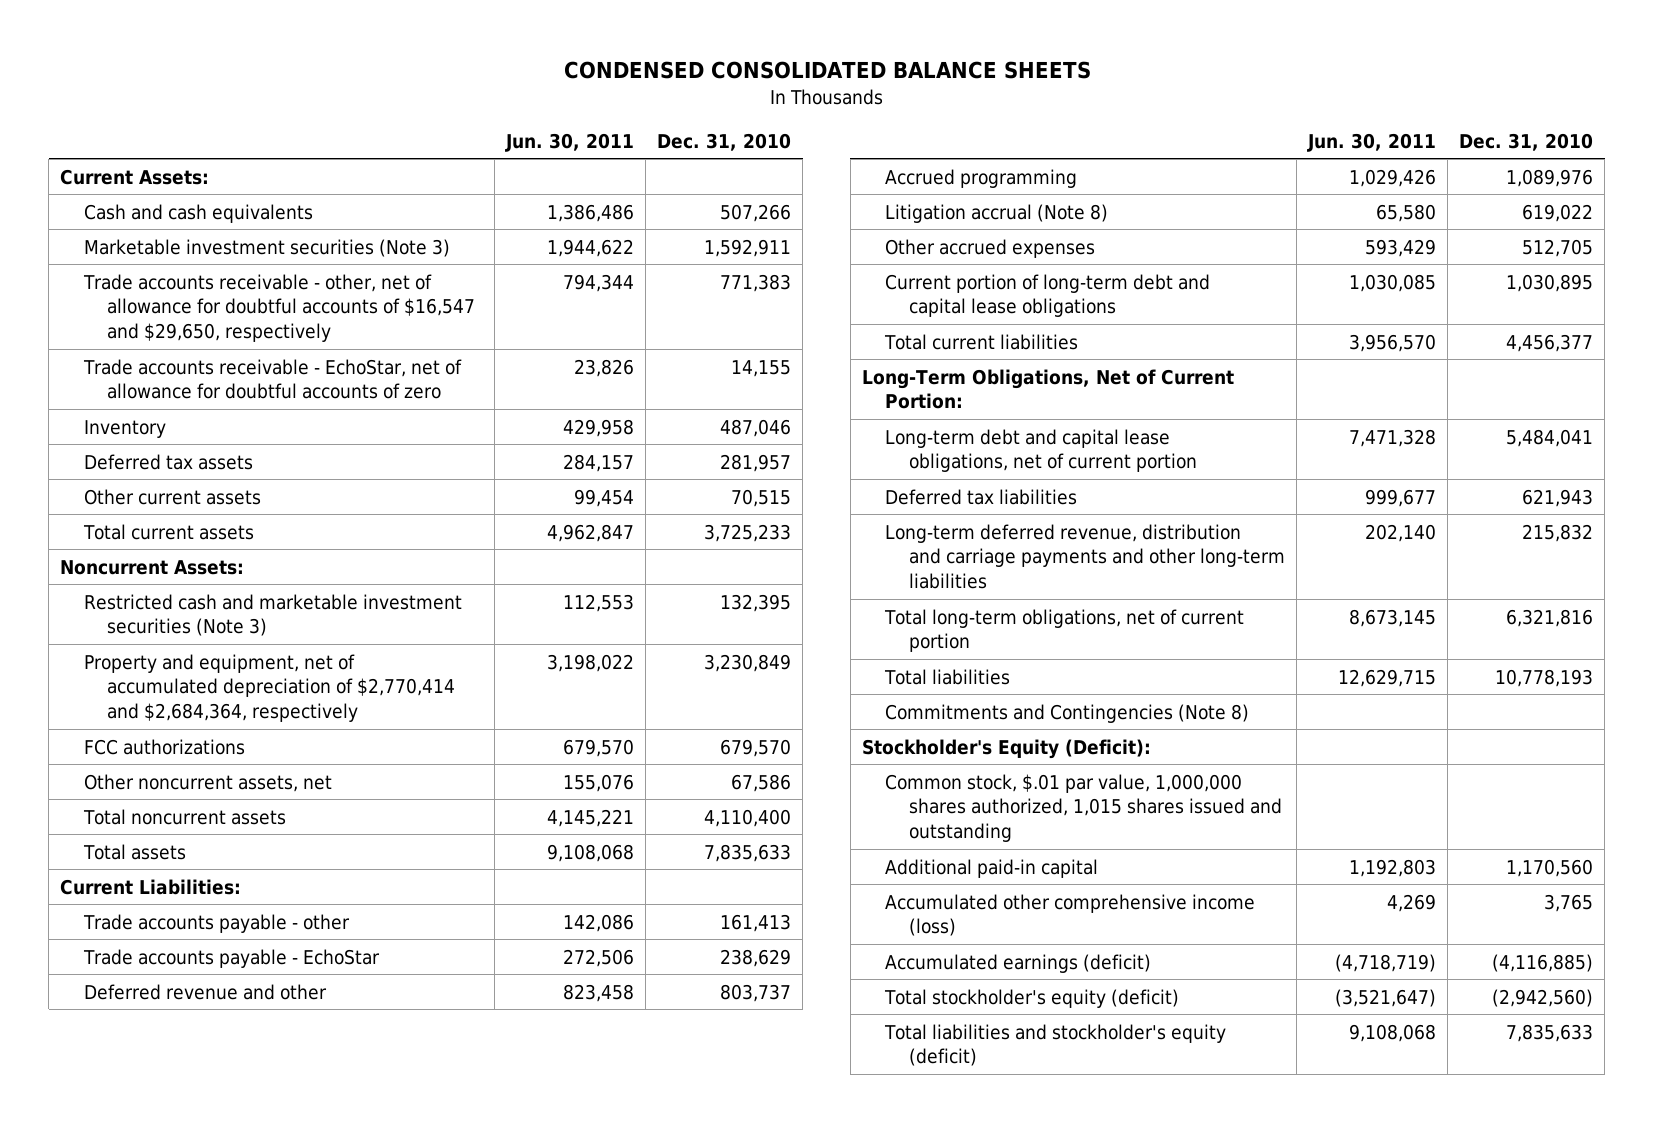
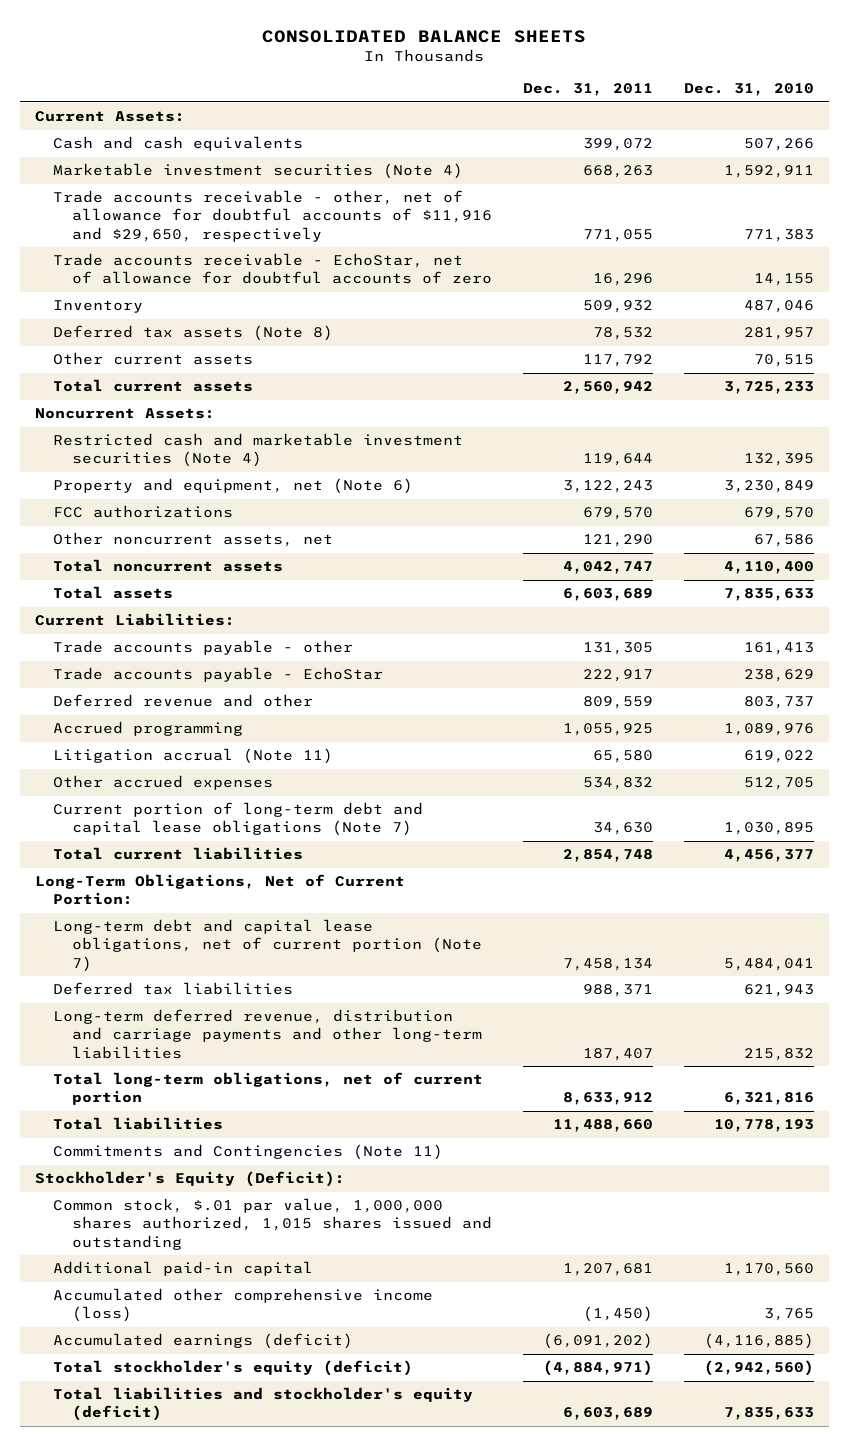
[563,61,1091,80] CONDENSED CONSOLIDATED BALANCE SHEETS -> [262,29,587,43] CONSOLIDATED BALANCE SHEETS
[505,132,635,152] Jun. 30, 2011 -> none
none -> [522,83,653,97] Dec. 31, 2011
[83,238,450,257] Marketable investment securities (Note 3) -> [53,163,464,180] Marketable investment securities (Note 4)
[82,273,476,342] Trade accounts receivable - other, net of allowance for doubtful accounts of $16,547 and $29,650, respectively -> [53,190,492,242] Trade accounts receivable - other, net of allowance for doubtful accounts of $11,916 and $29,650, respectively
[83,453,253,470] Deferred tax assets -> [53,325,334,342] Deferred tax assets (Note 8)
[83,593,462,637] Restricted cash and marketable investment securities (Note 3) -> [53,433,464,468] Restricted cash and marketable investment securities (Note 4)
[83,653,456,722] Property and equipment, net of accumulated depreciation of $2,770,414 and $2,684,364, respectively -> [53,478,414,495] Property and equipment, net (Note 6)
[885,203,1109,223] Litigation accrual (Note 8) -> [53,748,334,765] Litigation accrual (Note 11)
[885,273,1211,318] Current portion of long-term debt and capital lease obligations -> [53,802,424,837] Current portion of long-term debt and capital lease obligations (Note 7)
[885,428,1197,473] Long-term debt and capital lease obligations, net of current portion -> [53,919,482,972] Long-term debt and capital lease obligations, net of current portion (Note 7)
[885,703,1250,723] Commitments and Contingencies (Note 8) -> [53,1144,444,1161] Commitments and Contingencies (Note 11)

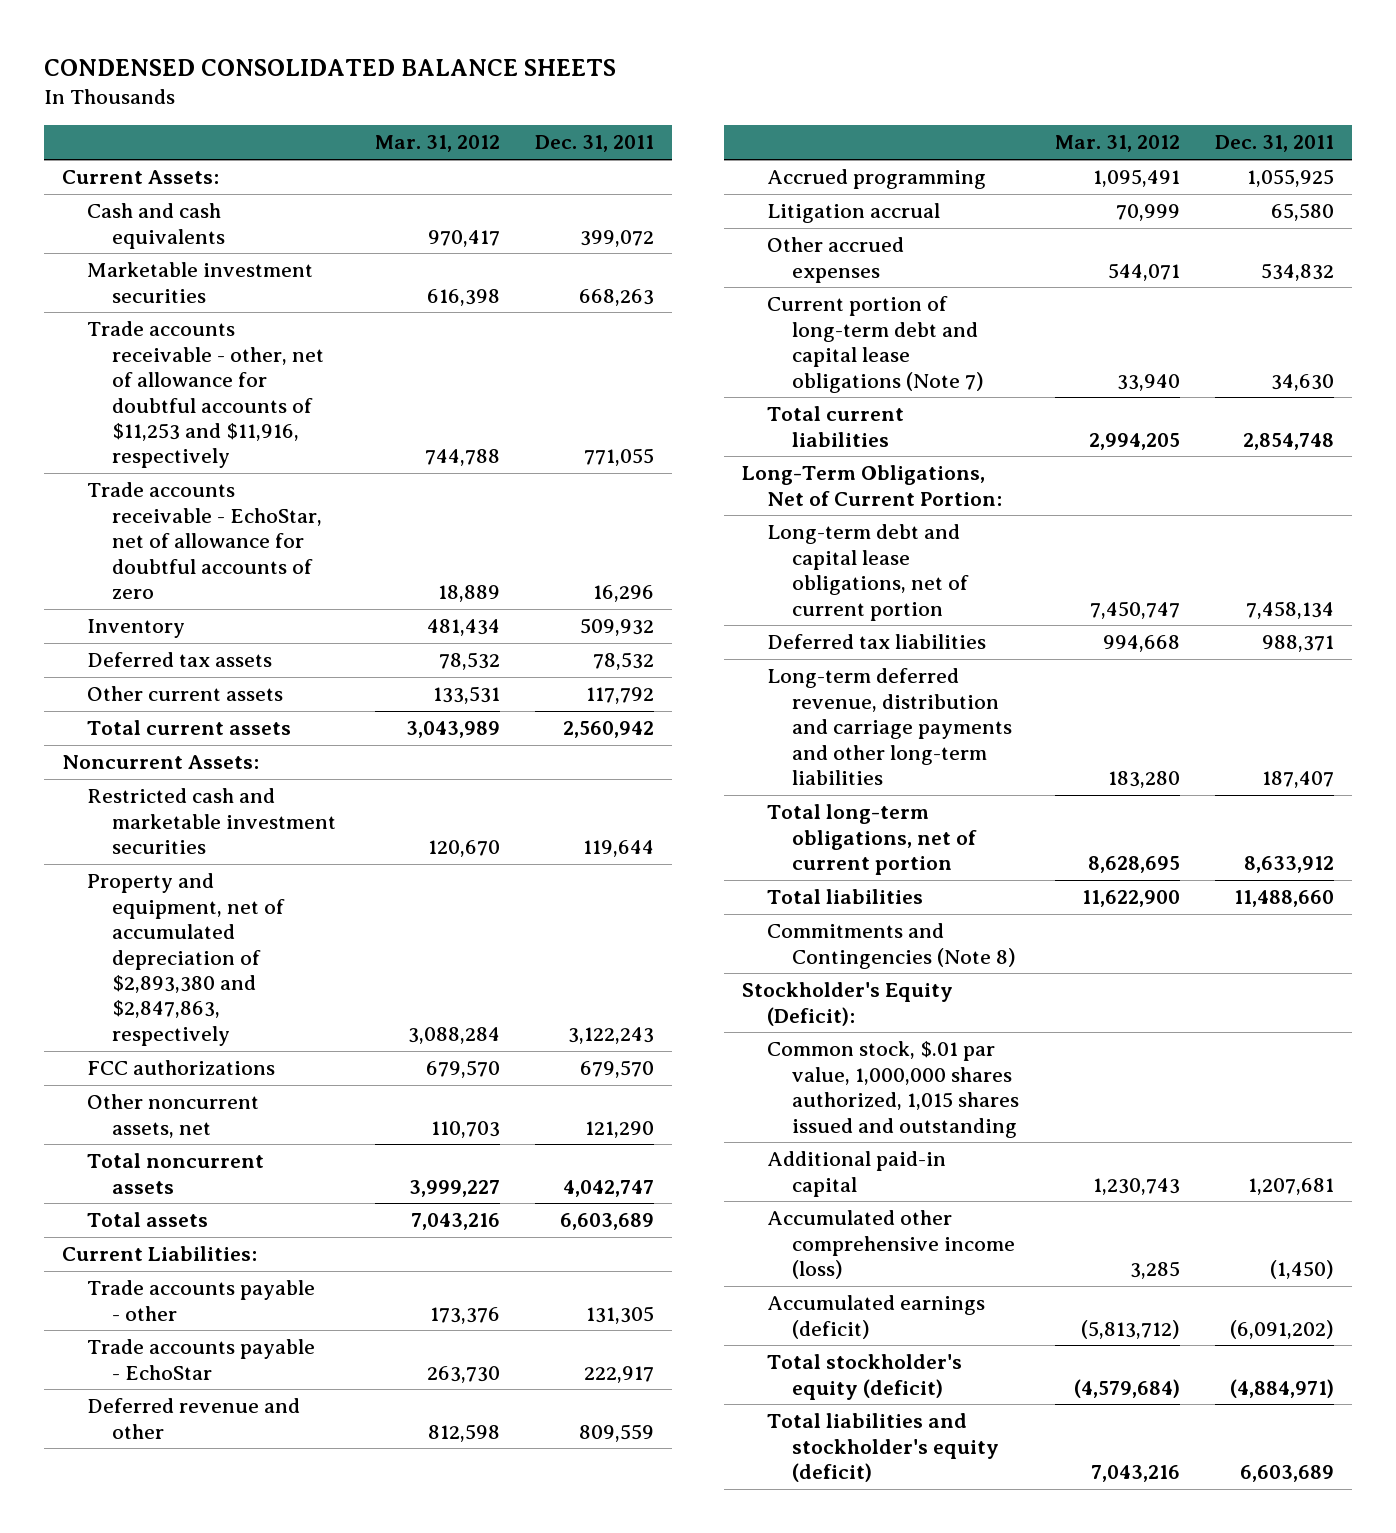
[262,29,587,43] CONSOLIDATED BALANCE SHEETS -> [44,59,617,77] CONDENSED CONSOLIDATED BALANCE SHEETS
[683,83,814,97] Dec. 31, 2010 -> none
none -> [374,135,500,153] Mar. 31, 2012
[53,163,464,180] Marketable investment securities (Note 4) -> [87,262,314,303] Marketable investment securities
[53,190,492,242] Trade accounts receivable - other, net of allowance for doubtful accounts of $11,916 and $29,650, respectively -> [87,321,325,469] Trade accounts receivable - other, net of allowance for doubtful accounts of $11,253 and $11,916, respectively
[53,325,334,342] Deferred tax assets (Note 8) -> [87,652,273,668] Deferred tax assets
[53,433,464,468] Restricted cash and marketable investment securities (Note 4) -> [87,788,337,855] Restricted cash and marketable investment securities
[53,478,414,495] Property and equipment, net (Note 6) -> [87,873,286,1046] Property and equipment, net of accumulated depreciation of $2,893,380 and $2,847,863, respectively
[53,748,334,765] Litigation accrual (Note 11) -> [766,203,940,224] Litigation accrual
[53,919,482,972] Long-term debt and capital lease obligations, net of current portion (Note 7) -> [766,524,970,621] Long-term debt and capital lease obligations, net of current portion
[53,1144,444,1161] Commitments and Contingencies (Note 11) -> [766,923,1017,969] Commitments and Contingencies (Note 8)

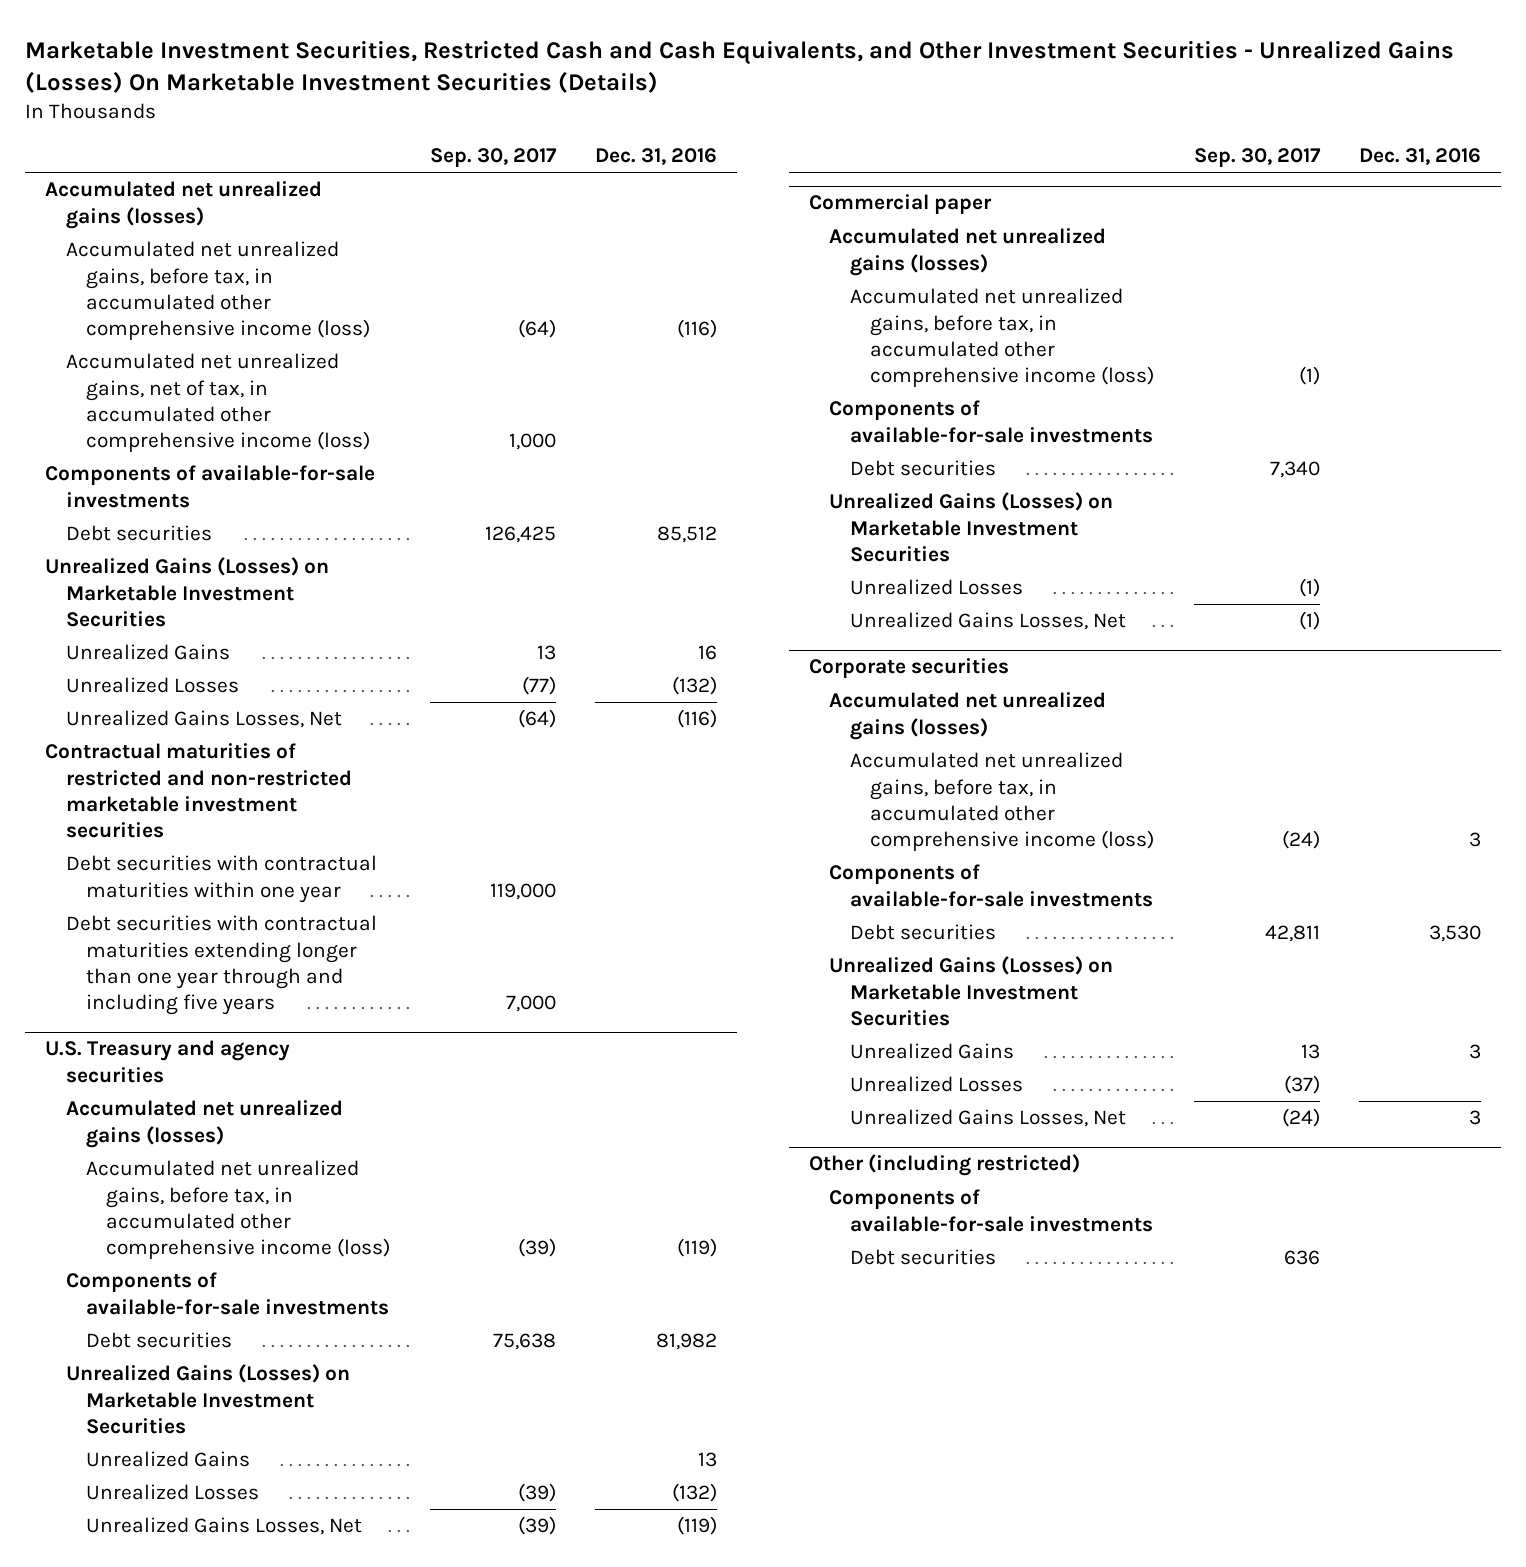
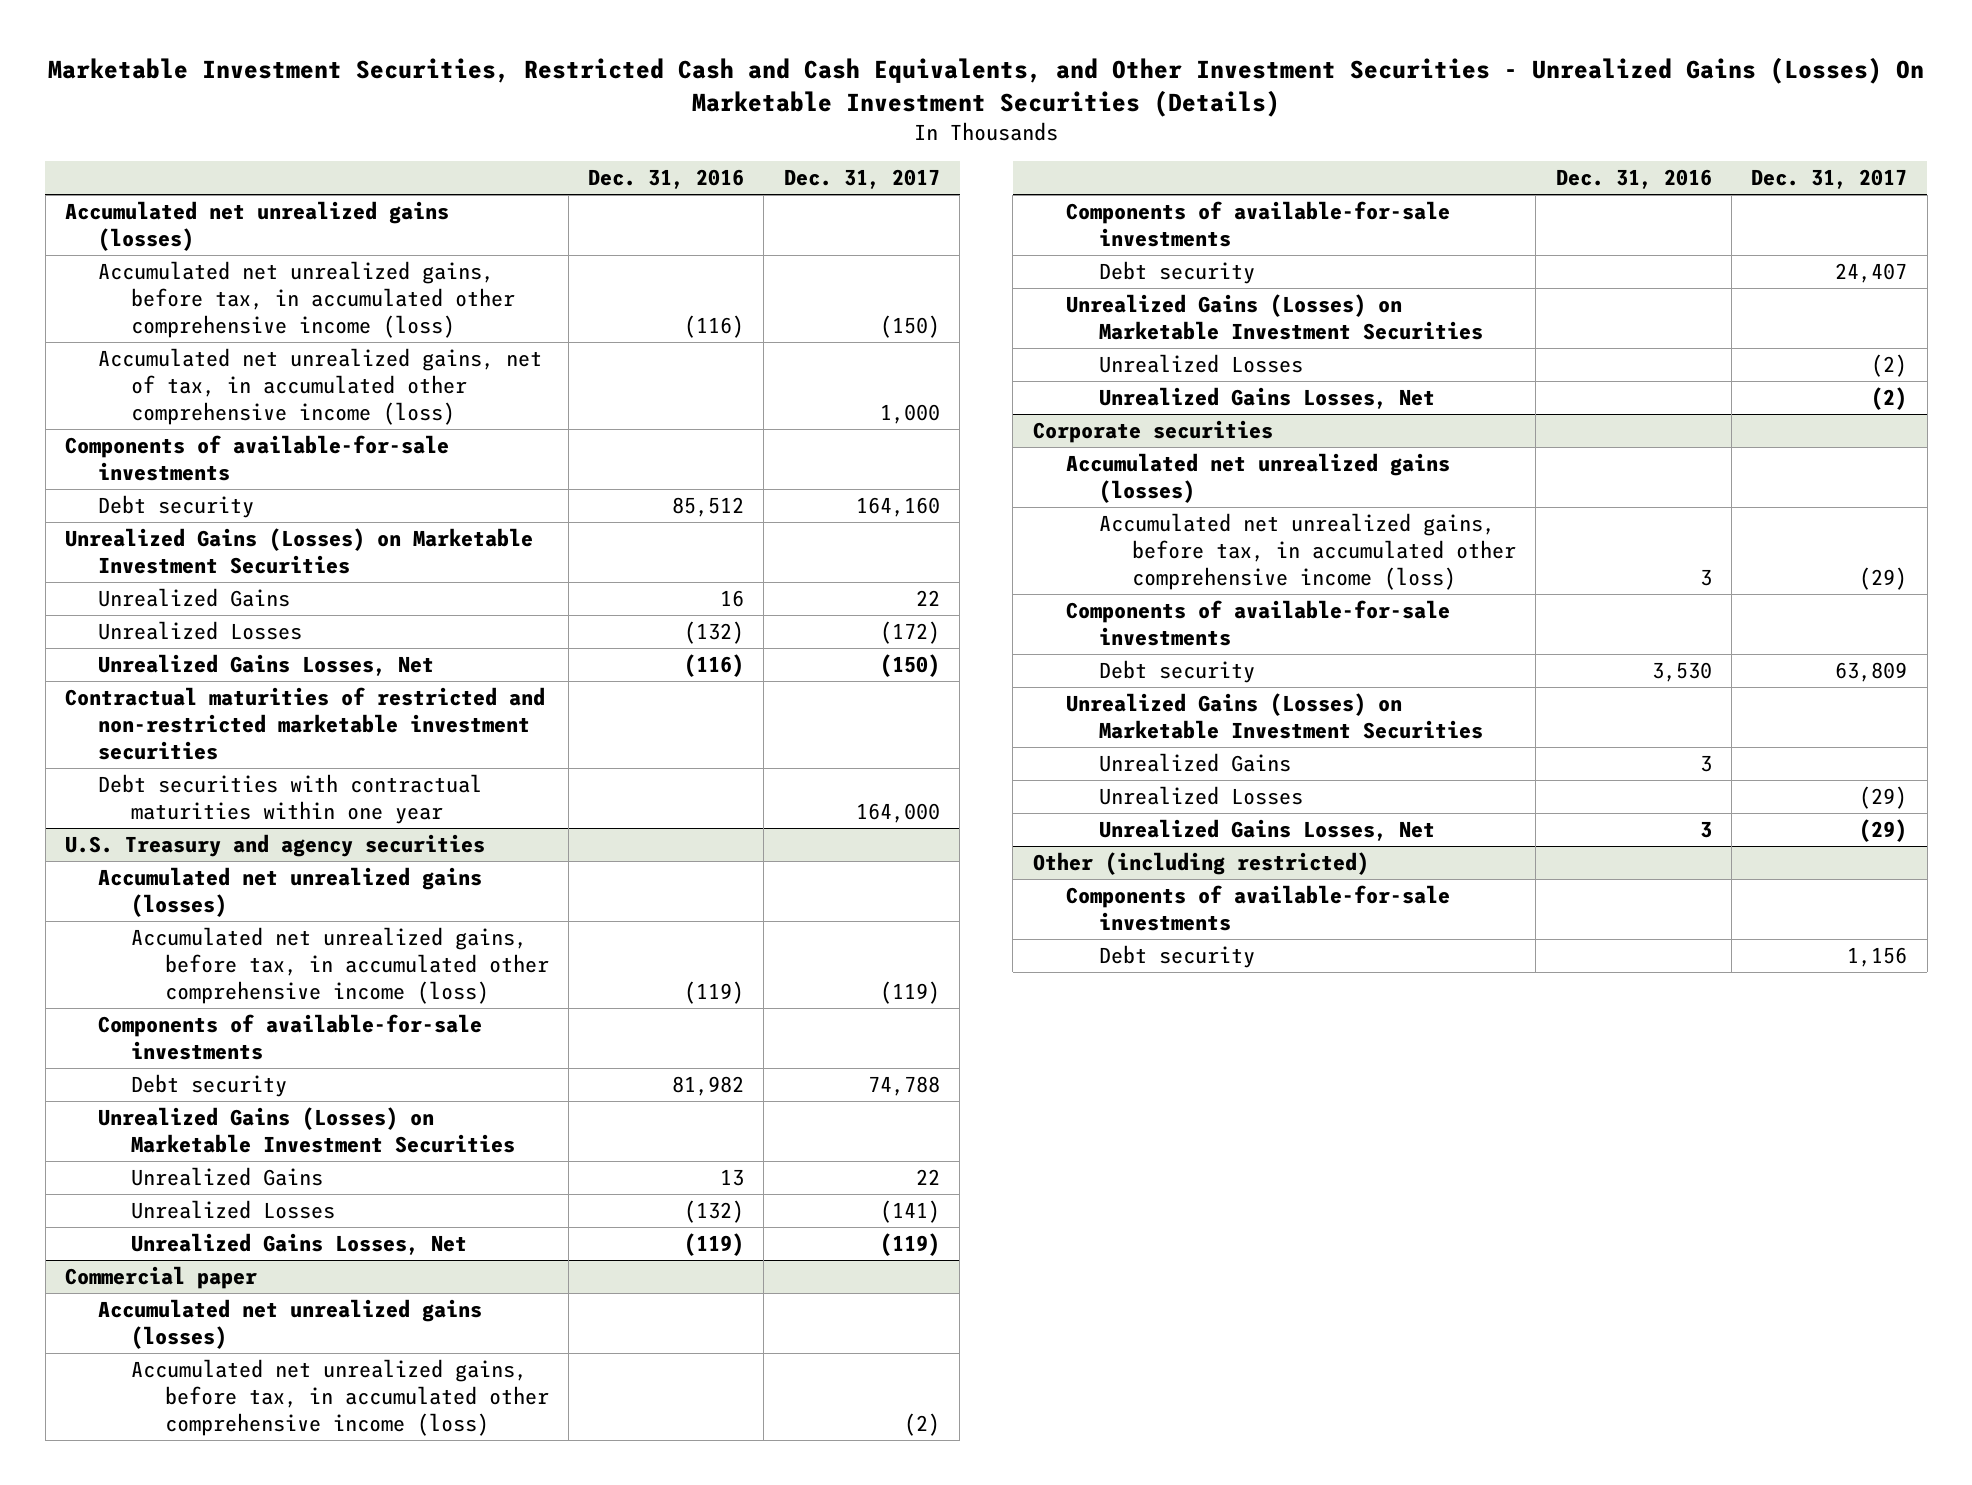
[429,148,557,168] Sep. 30, 2017 -> none
none -> [783,169,940,190] Dec. 31, 2017
[65,525,212,542] Debt securities -> [98,494,255,518] Debt security
[65,915,377,1016] Debt securities with contractual maturities extending longer than one year through and including five years -> none
[85,1332,232,1349] Debt securities -> [131,1073,288,1097] Debt security
[849,460,996,477] Debt securities -> none
none -> [1098,260,1255,284] Debt security
[849,924,996,941] Debt securities -> [1098,659,1255,683] Debt security
[849,1249,996,1266] Debt securities -> none
none -> [1098,944,1255,968] Debt security

